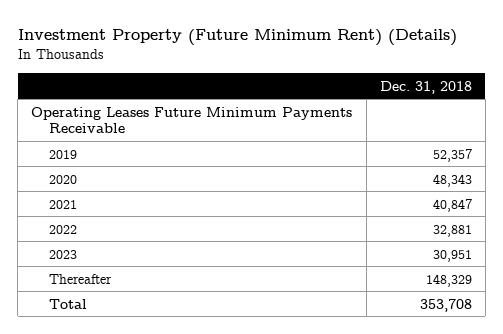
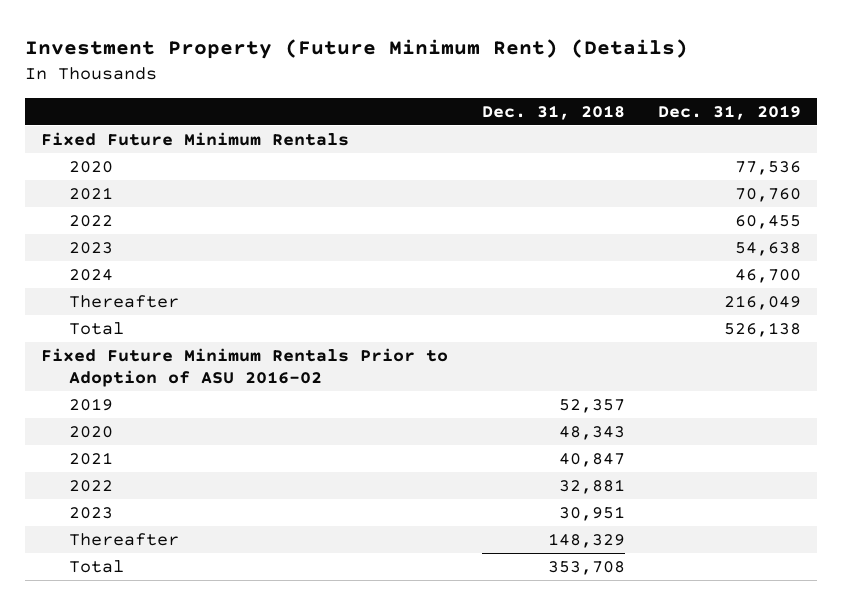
none -> [657,104,801,120] Dec. 31, 2019
none -> [41,131,350,146] Fixed Future Minimum Rentals
none -> [69,160,114,173] 2020
none -> [69,186,114,200] 2021
none -> [69,214,114,227] 2022
none -> [69,241,114,254] 2023
none -> [69,268,114,281] 2024
none -> [69,294,180,308] Thereafter
none -> [69,321,125,335] Total
[31,106,353,134] Operating Leases Future Minimum Payments Receivable -> [41,347,449,387] Fixed Future Minimum Rentals Prior to Adoption of ASU 2016-02

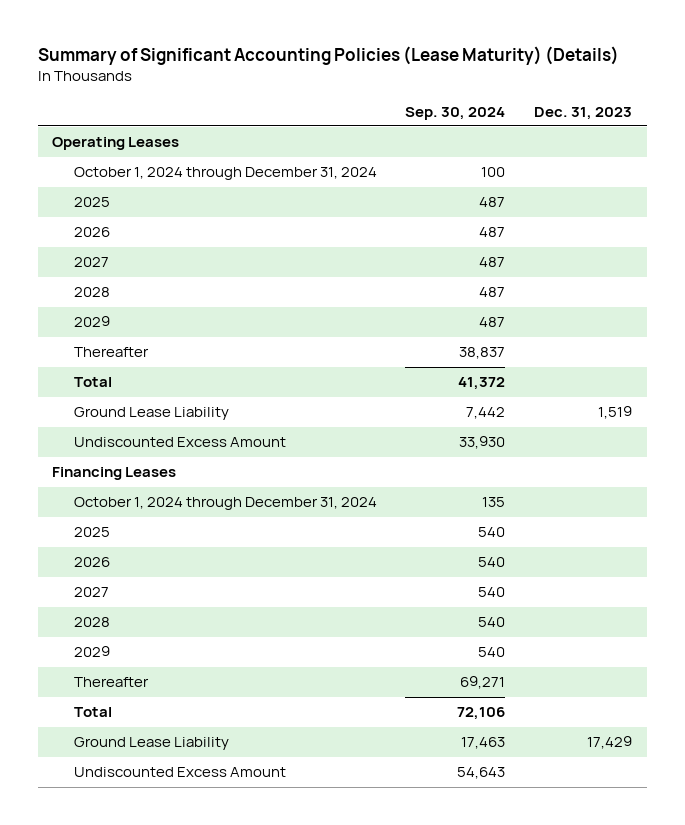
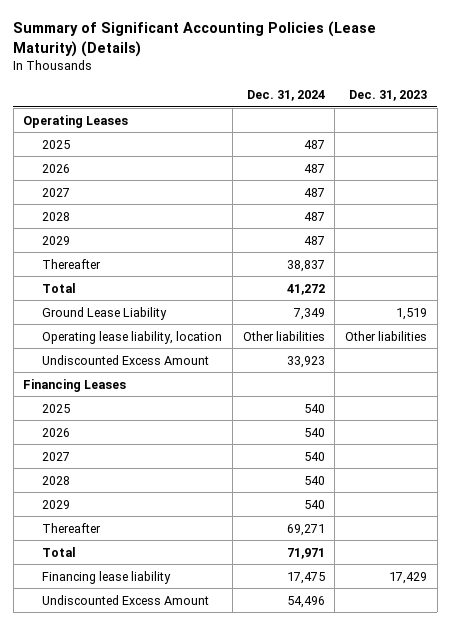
[405,106,506,120] Sep. 30, 2024 -> none
none -> [246,90,325,102] Dec. 31, 2024
[73,167,377,181] October 1, 2024 through December 31, 2024 -> none
none -> [42,330,223,344] Operating lease liability, location
[73,497,377,511] October 1, 2024 through December 31, 2024 -> none
[73,737,229,751] Ground Lease Liability -> [42,570,172,584] Financing lease liability

